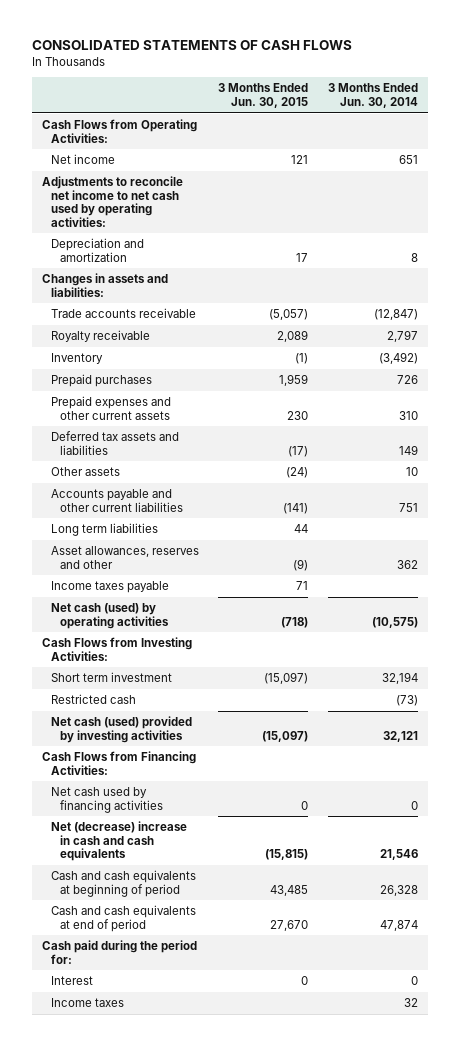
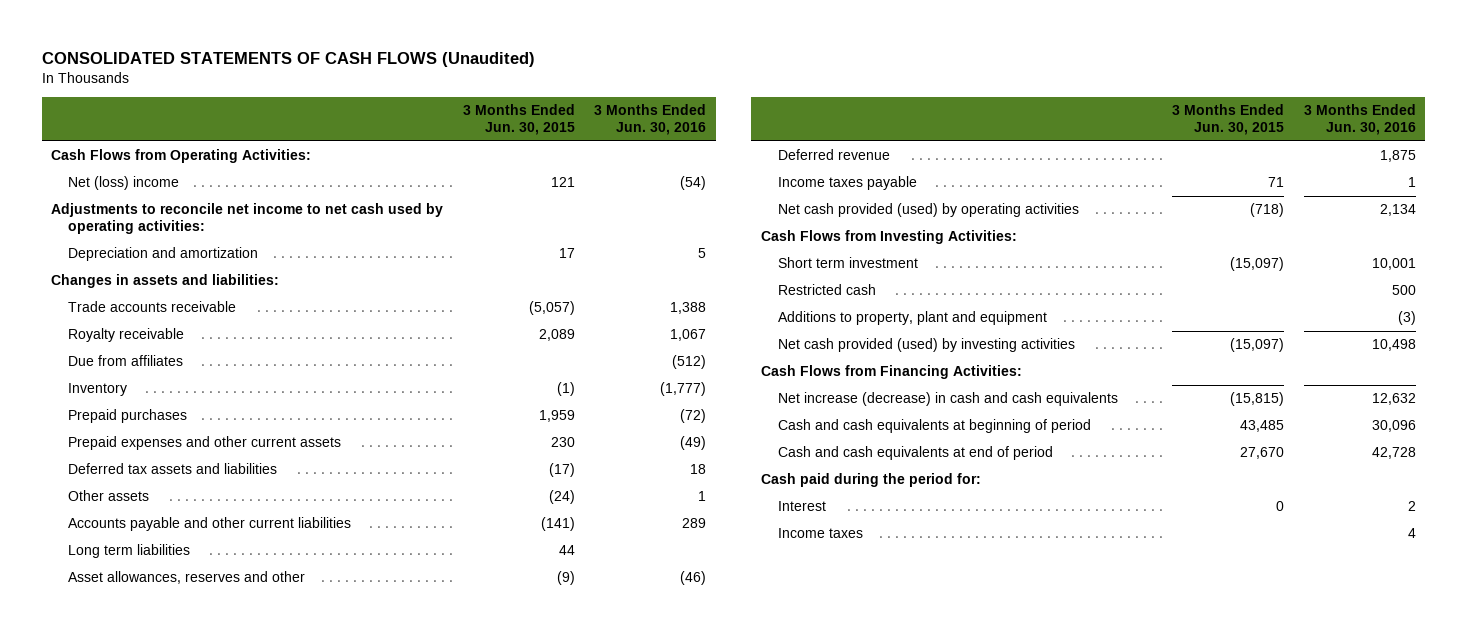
[32,39,353,50] CONSOLIDATED STATEMENTS OF CASH FLOWS -> [41,51,535,67] CONSOLIDATED STATEMENTS OF CASH FLOWS (Unaudited)
[328,83,419,108] 3 Months Ended Jun. 30, 2014 -> none
none -> [594,104,707,136] 3 Months Ended Jun. 30, 2016
[50,154,115,165] Net income -> [68,176,180,191] Net (loss) income
none -> [68,355,184,367] Due from affiliates
none -> [777,149,890,161] Deferred revenue
[50,603,169,629] Net cash (used) by operating activities -> [777,203,1079,218] Net cash provided (used) by operating activities
none -> [777,311,1047,326] Additions to property, plant and equipment
[50,716,192,743] Net cash (used) provided by investing activities -> [777,338,1075,353] Net cash provided (used) by investing activities
[50,787,163,813] Net cash used by financing activities -> none
[50,821,187,862] Net (decrease) increase in cash and cash equivalents -> [777,392,1118,407] Net increase (decrease) in cash and cash equivalents

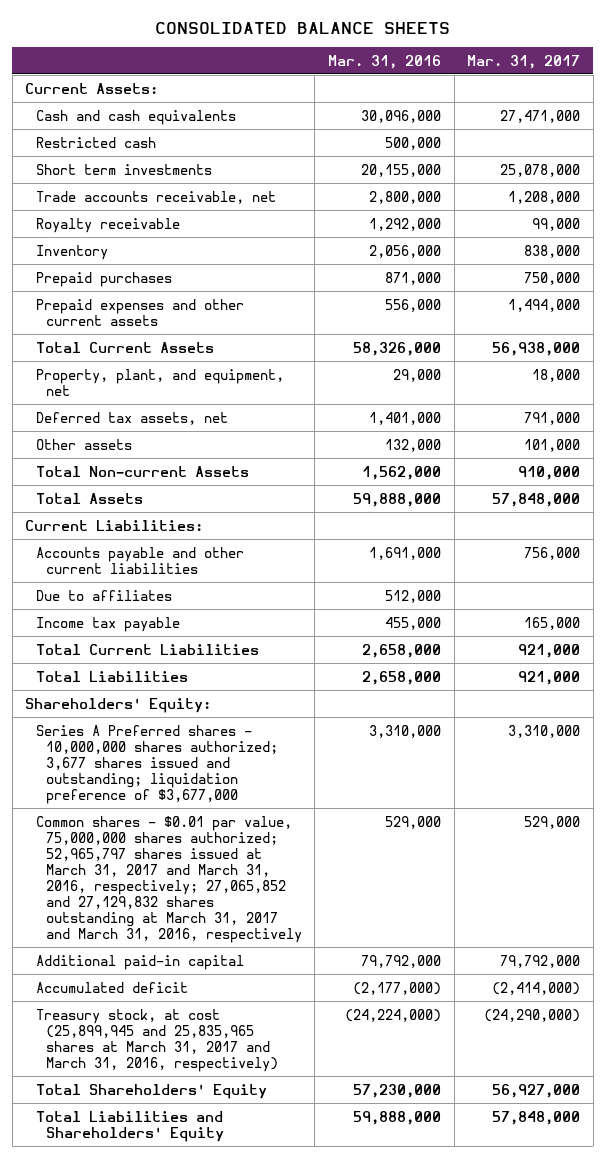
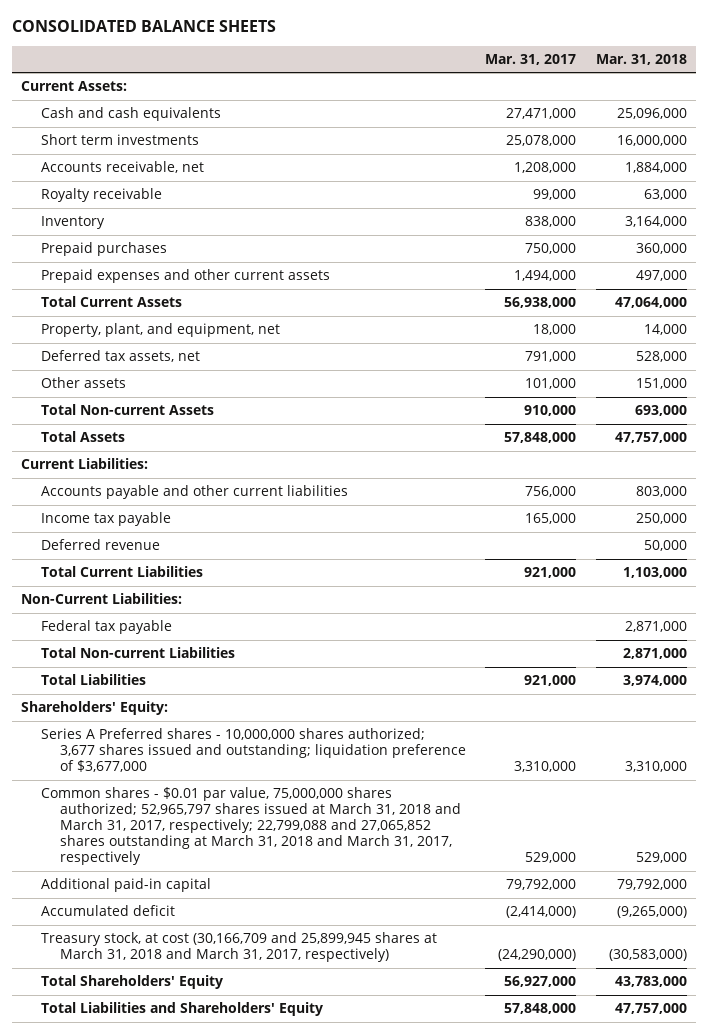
[327,54,441,69] Mar. 31, 2016 -> none
none -> [595,53,687,65] Mar. 31, 2018
[35,136,156,148] Restricted cash -> none
[35,190,276,204] Trade accounts receivable, net -> [40,161,204,174] Accounts receivable, net
[35,589,172,601] Due to affiliates -> none
none -> [40,539,160,551] Deferred revenue
none -> [21,593,183,605] Non-Current Liabilities:
none -> [40,620,172,635] Federal tax payable
none -> [40,647,235,659] Total Non-current Liabilities
[35,815,302,943] Common shares - $0.01 par value, 75,000,000 shares authorized; 52,965,797 shares issued at March 31, 2017 and March 31, 2016, respectively; 27,065,852 and 27,129,832 shares outstanding at March 31, 2017 and March 31, 2016, respectively -> [40,787,461,866] Common shares - $0.01 par value, 75,000,000 shares authorized; 52,965,797 shares issued at March 31, 2018 and March 31, 2017, respectively; 22,799,088 and 27,065,852 shares outstanding at March 31, 2018 and March 31, 2017, respectively
[35,1008,278,1072] Treasury stock, at cost (25,899,945 and 25,835,965 shares at March 31, 2017 and March 31, 2016, respectively) -> [40,932,437,963] Treasury stock, at cost (30,166,709 and 25,899,945 shares at March 31, 2018 and March 31, 2017, respectively)

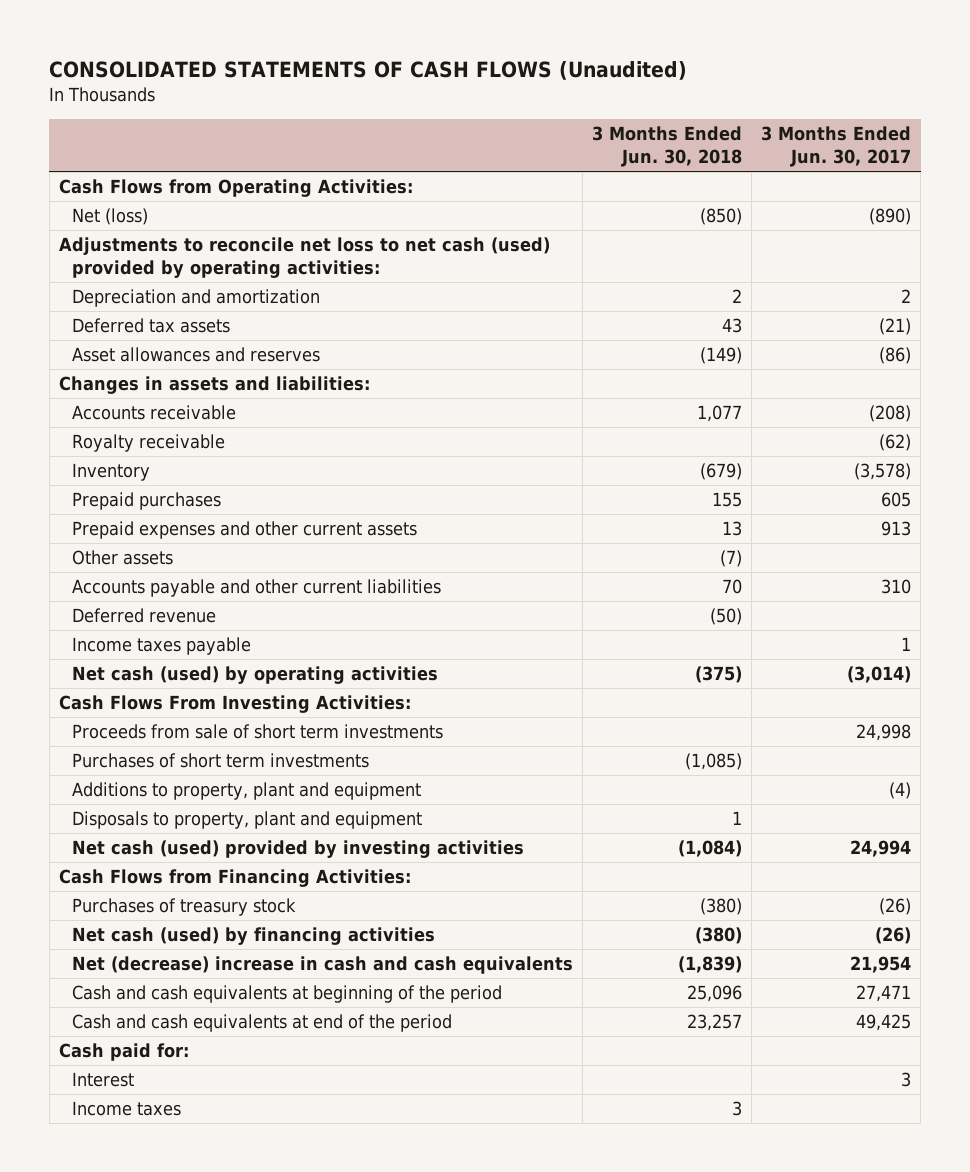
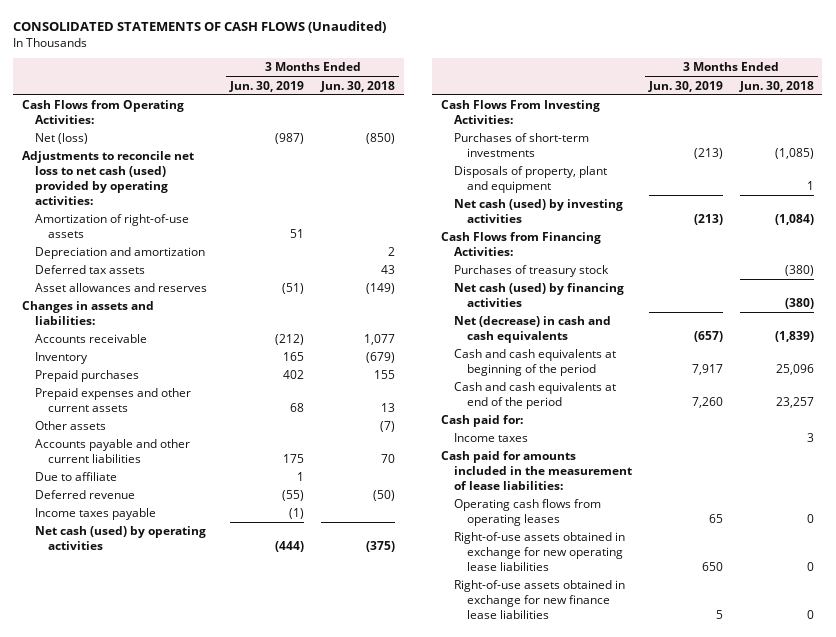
[761,126,912,167] 3 Months Ended Jun. 30, 2017 -> none
none -> [229,80,305,92] Jun. 30, 2019
none -> [35,214,190,239] Amortization of right-of-use assets
[72,434,226,453] Royalty receivable -> none
none -> [35,472,118,482] Due to affiliate
[72,724,444,740] Proceeds from sale of short term investments -> none
[72,782,422,801] Additions to property, plant and equipment -> none
[72,753,370,769] Purchases of short term investments -> [454,133,590,158] Purchases of short-term investments
[72,811,423,830] Disposals to property, plant and equipment -> [454,166,608,194] Disposals of property, plant and equipment
[72,840,525,859] Net cash (used) provided by investing activities -> [454,199,624,224] Net cash (used) by investing activities
[72,956,574,975] Net (decrease) increase in cash and cash equivalents -> [454,316,612,344] Net (decrease) in cash and cash equivalents
[72,1072,135,1088] Interest -> none
none -> [440,451,633,490] Cash paid for amounts included in the measurement of lease liabilities:
none -> [454,499,602,527] Operating cash flows from operating leases
none -> [454,532,626,571] Right-of-use assets obtained in exchange for new operating lease liabilities
none -> [454,580,626,619] Right-of-use assets obtained in exchange for new finance lease liabilities

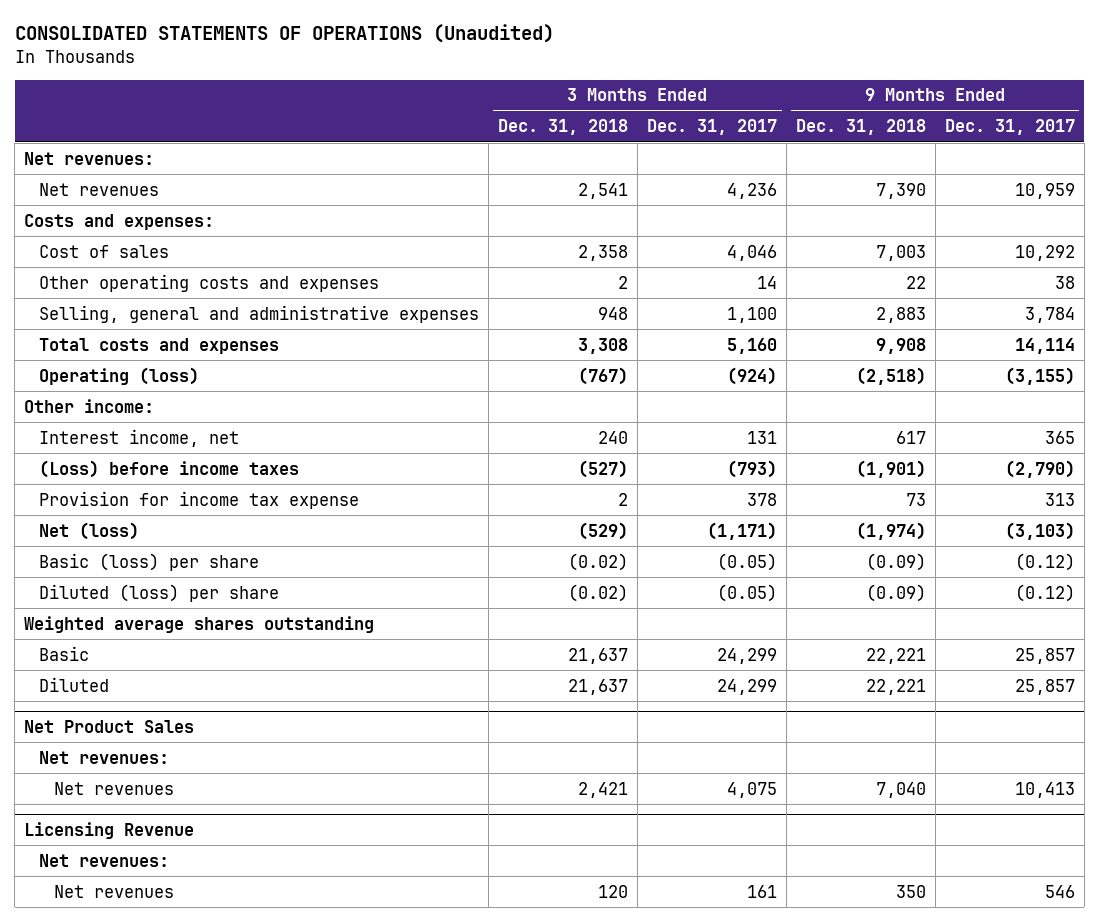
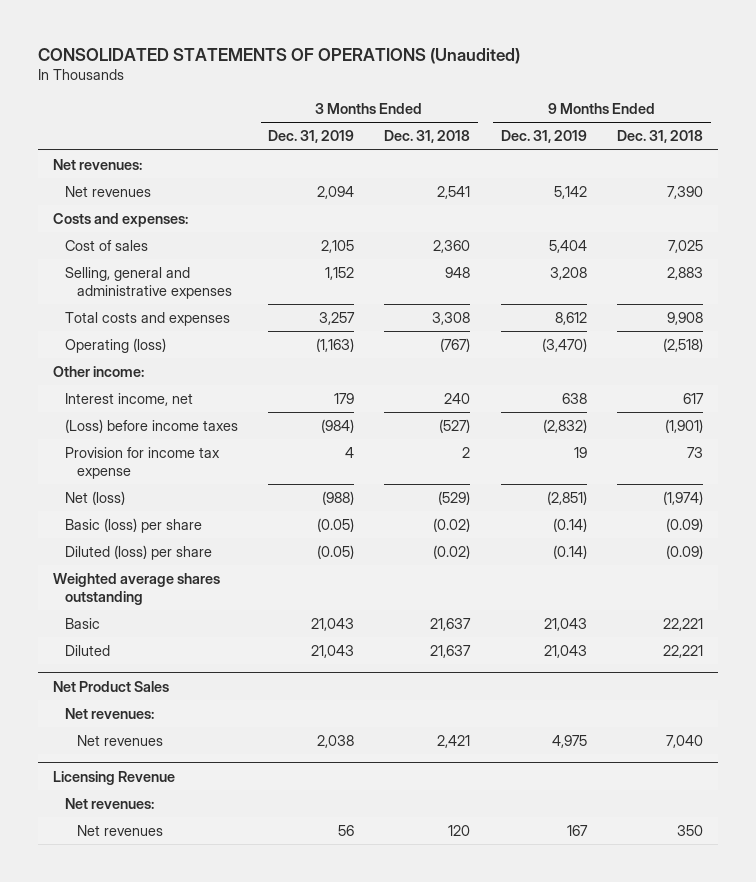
[646,119,777,136] Dec. 31, 2017 -> none
[944,119,1075,136] Dec. 31, 2017 -> none
none -> [268,130,355,144] Dec. 31, 2019
none -> [500,130,587,144] Dec. 31, 2019
[39,273,380,292] Other operating costs and expenses -> none
[577,244,628,261] 2,358 -> [433,240,471,254] 2,360
[875,244,926,261] 7,003 -> [667,240,703,254] 7,025

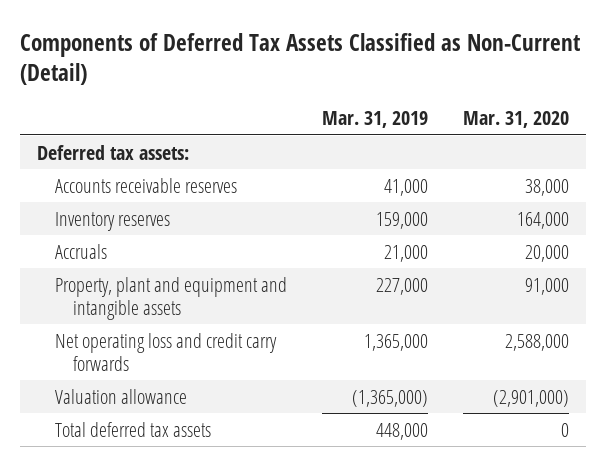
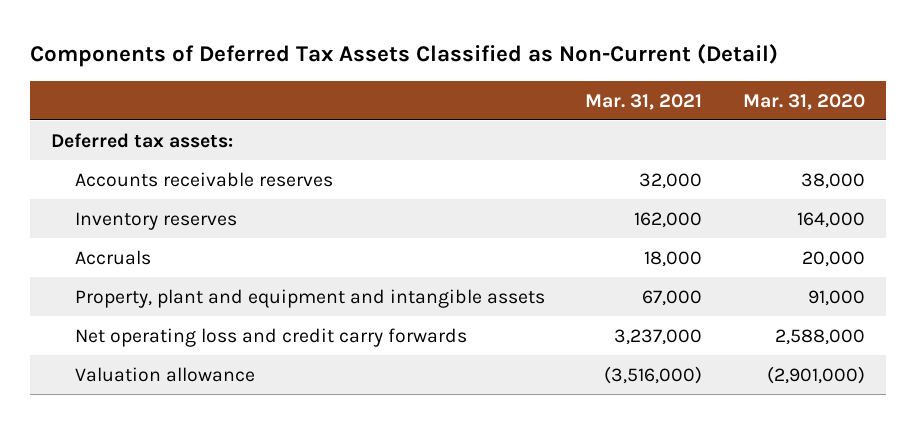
[321,110,428,128] Mar. 31, 2019 -> none
none -> [585,93,703,110] Mar. 31, 2021
[55,421,212,437] Total deferred tax assets -> none

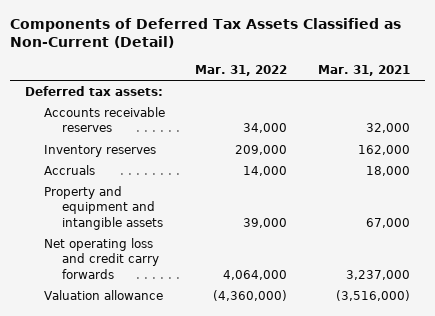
[743,93,866,110] Mar. 31, 2020 -> none
none -> [195,65,288,77] Mar. 31, 2022
[74,288,545,308] Property, plant and equipment and intangible assets -> [43,185,164,230] Property and equipment and intangible assets

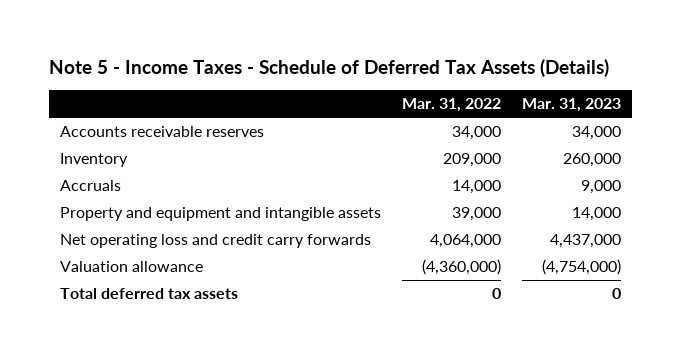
[9,17,401,49] Components of Deferred Tax Assets Classified as Non-Current (Detail) -> [49,58,610,77] Note 5 - Income Taxes - Schedule of Deferred Tax Assets (Details)
[317,65,410,77] Mar. 31, 2021 -> none
none -> [522,98,622,113] Mar. 31, 2023
[25,85,164,96] Deferred tax assets: -> none
[43,144,156,157] Inventory reserves -> [59,153,128,168] Inventory
none -> [59,288,238,300] Total deferred tax assets

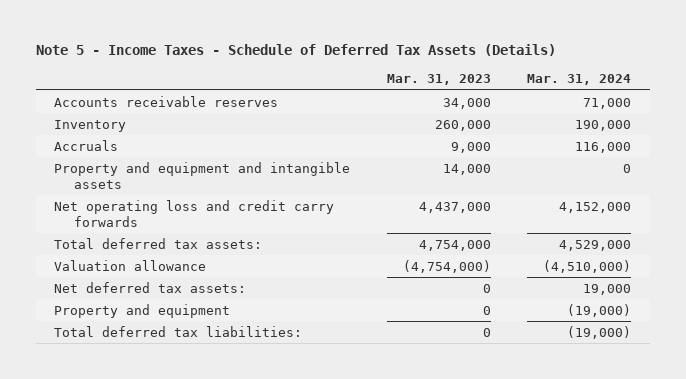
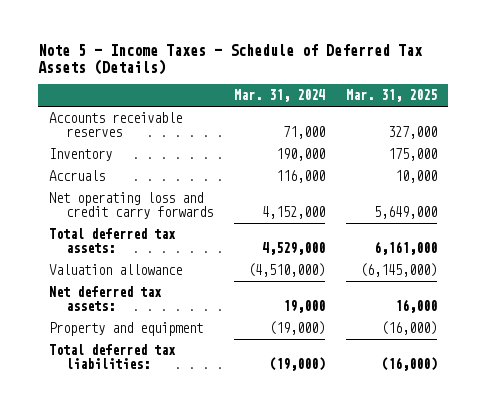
[386,74,491,86] Mar. 31, 2023 -> none
none -> [346,89,438,103] Mar. 31, 2025
[54,161,351,189] Property and equipment and intangible assets -> none

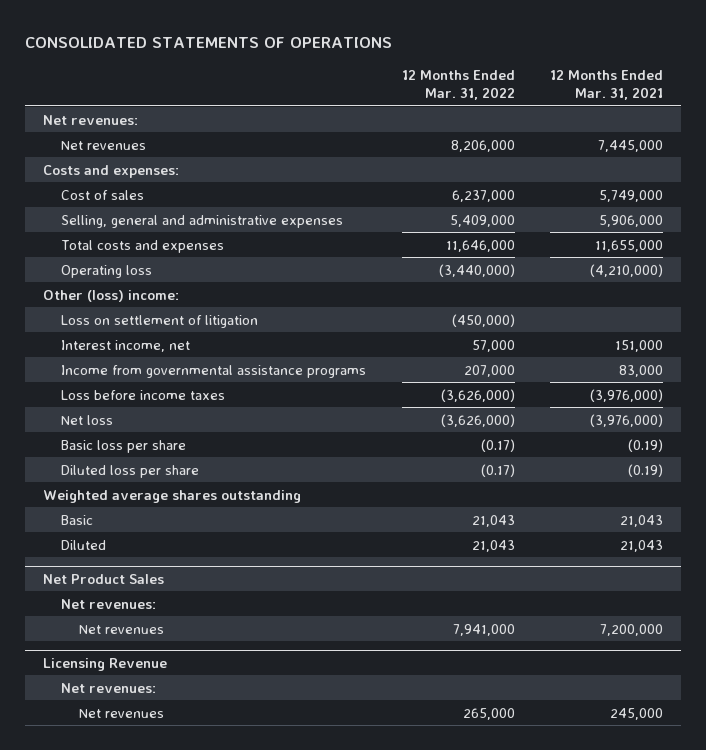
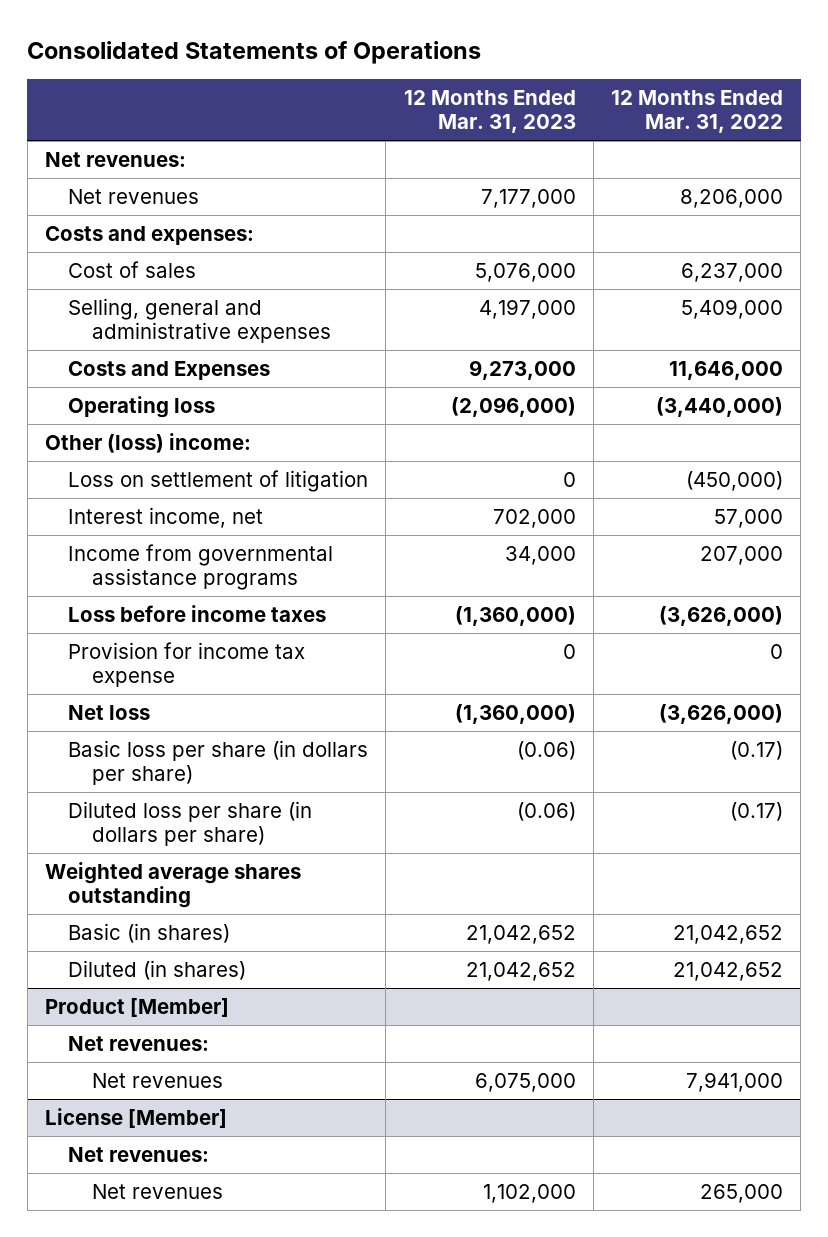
[25,36,393,48] CONSOLIDATED STATEMENTS OF OPERATIONS -> [27,40,482,64] Consolidated Statements of Operations
[550,69,664,101] 12 Months Ended Mar. 31, 2021 -> none
none -> [403,90,576,134] 12 Months Ended Mar. 31, 2023
[60,239,224,253] Total costs and expenses -> [68,360,271,380] Costs and Expenses
none -> [68,641,306,687] Provision for income tax expense
[60,439,186,453] Basic loss per share -> [68,739,369,785] Basic loss per share (in dollars per share)
[60,464,199,478] Diluted loss per share -> [68,800,313,846] Diluted loss per share (in dollars per share)
[60,514,93,525] Basic -> [68,922,231,943] Basic (in shares)
[471,514,515,527] 21,043 -> [672,924,783,944] 21,042,652
[60,539,106,550] Diluted -> [68,959,247,980] Diluted (in shares)
[471,539,515,552] 21,043 -> [672,961,783,981] 21,042,652
[43,573,165,584] Net Product Sales -> [44,997,229,1017] Product [Member]
[43,657,168,671] Licensing Revenue -> [44,1107,227,1128] License [Member]

